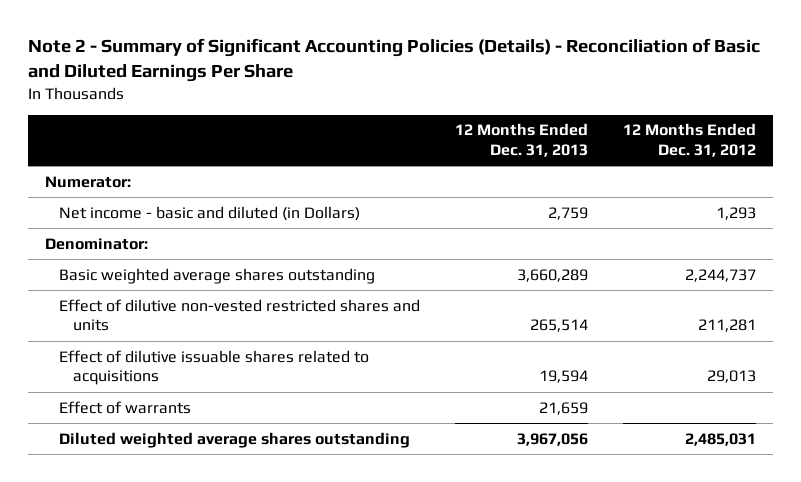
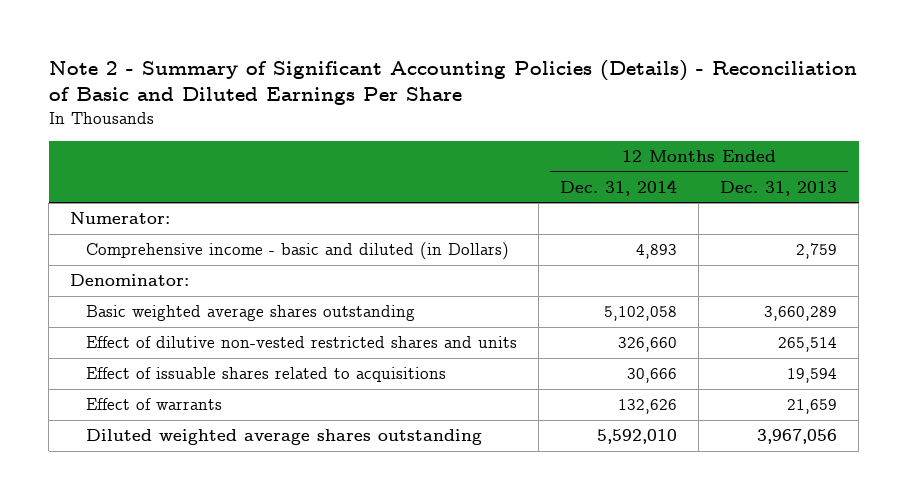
[622,123,756,158] 12 Months Ended Dec. 31, 2012 -> none
none -> [560,179,678,196] Dec. 31, 2014
[59,205,361,221] Net income - basic and diluted (in Dollars) -> [86,242,510,261] Comprehensive income - basic and diluted (in Dollars)
[59,349,370,386] Effect of dilutive issuable shares related to acquisitions -> [86,367,447,383] Effect of issuable shares related to acquisitions

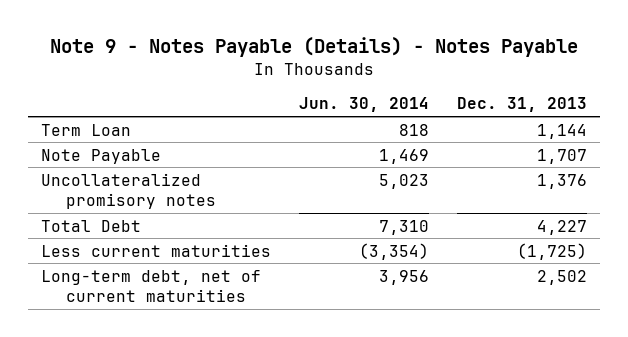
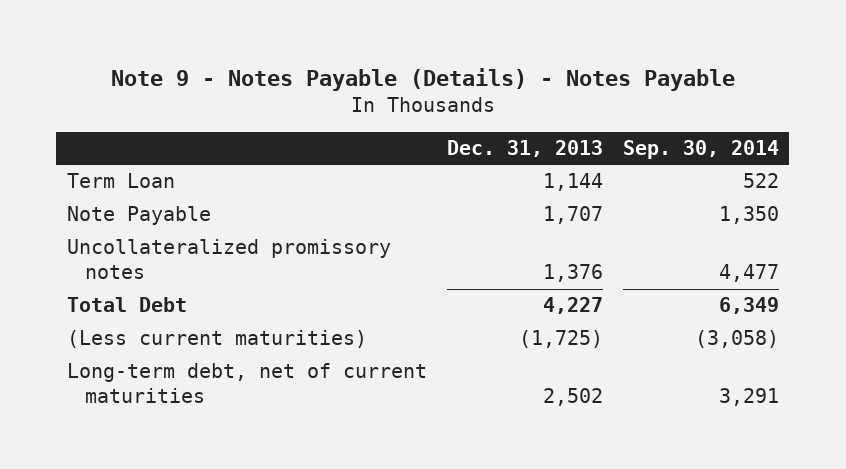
[299,97,430,113] Jun. 30, 2014 -> none
none -> [623,140,780,160] Sep. 30, 2014
[41,172,217,210] Uncollateralized promisory notes -> [66,239,391,280] Uncollateralized promissory notes
[41,243,272,257] Less current maturities -> [66,330,367,349] (Less current maturities)

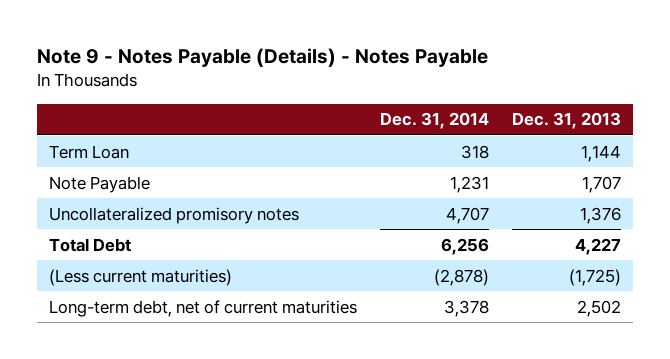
[623,140,780,160] Sep. 30, 2014 -> none
none -> [380,112,490,130] Dec. 31, 2014
[66,239,391,280] Uncollateralized promissory notes -> [48,206,299,224] Uncollateralized promisory notes

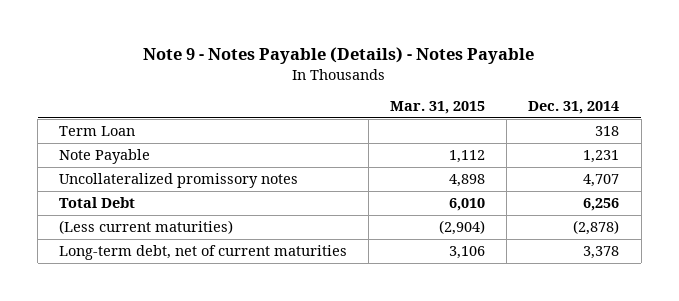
[512,112,622,130] Dec. 31, 2013 -> none
none -> [390,101,486,115] Mar. 31, 2015
[48,206,299,224] Uncollateralized promisory notes -> [59,172,299,188] Uncollateralized promissory notes

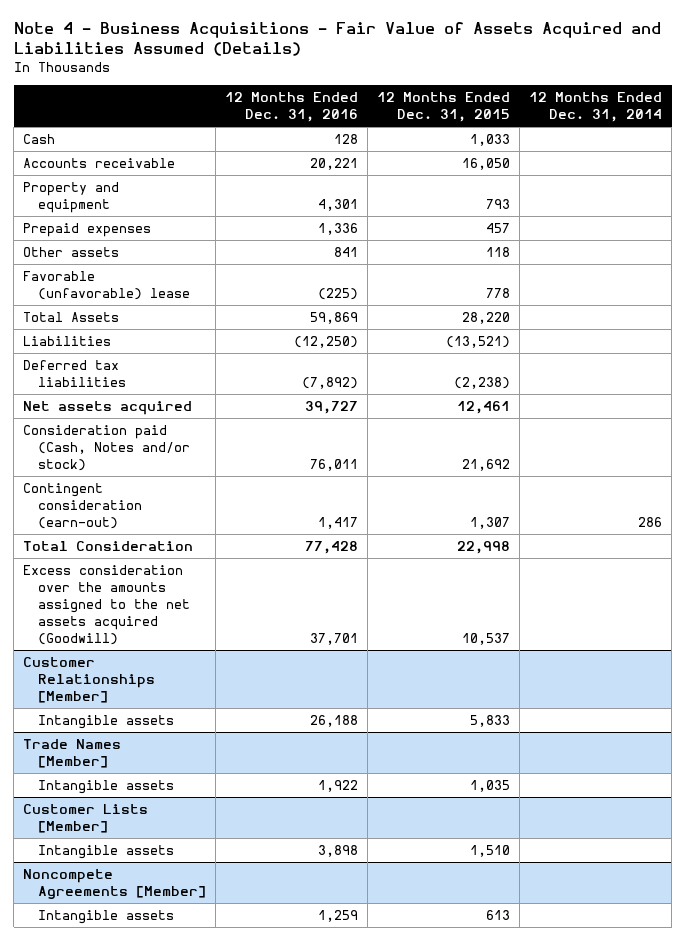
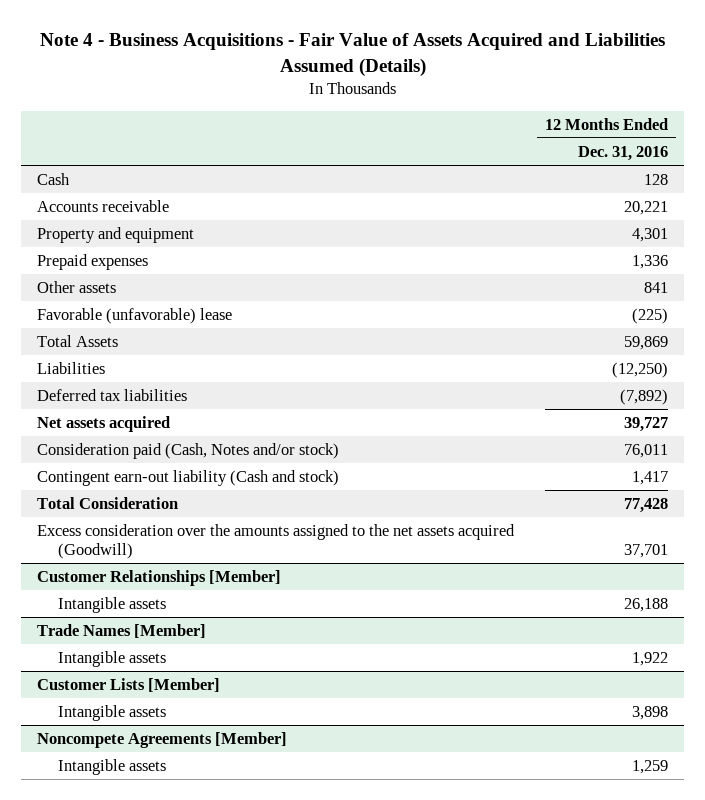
[377,92,511,123] 12 Months Ended Dec. 31, 2015 -> none
[529,92,663,123] 12 Months Ended Dec. 31, 2014 -> none
[23,483,143,530] Contingent consideration (earn-out) -> [36,469,339,486] Contingent earn-out liability (Cash and stock)

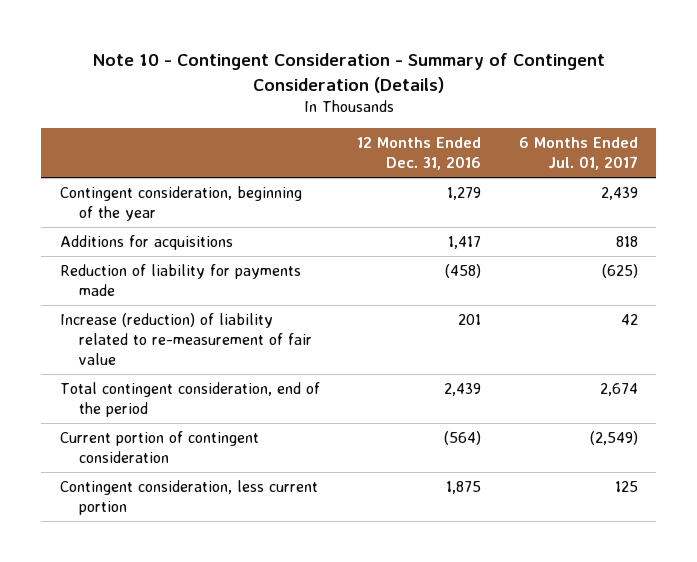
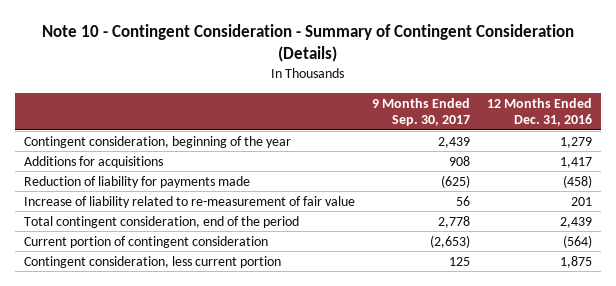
[518,137,638,171] 6 Months Ended Jul. 01, 2017 -> none
none -> [371,97,470,127] 9 Months Ended Sep. 30, 2017
[59,313,312,365] Increase (reduction) of liability related to re-measurement of fair value -> [23,195,355,208] Increase of liability related to re-measurement of fair value

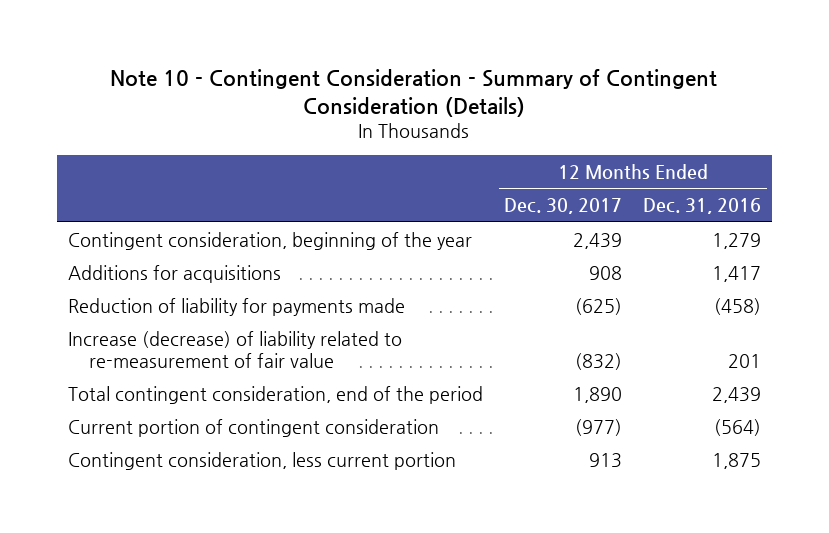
[371,97,470,127] 9 Months Ended Sep. 30, 2017 -> none
none -> [503,198,622,215] Dec. 30, 2017
[23,195,355,208] Increase of liability related to re-measurement of fair value -> [67,330,402,368] Increase (decrease) of liability related to re-measurement of fair value

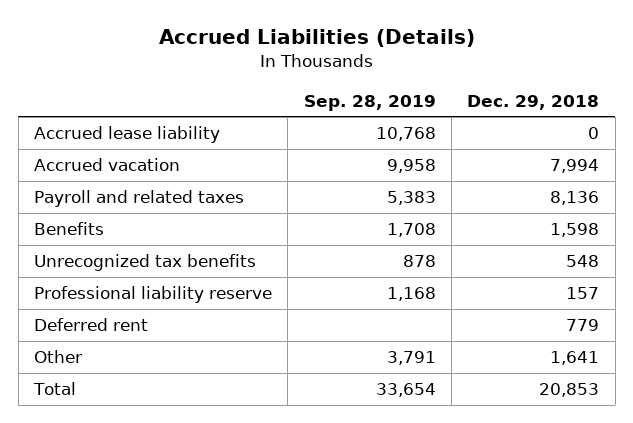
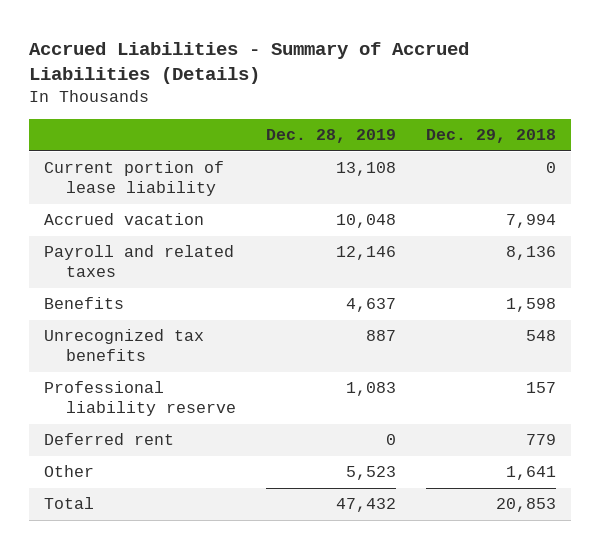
[158,29,475,48] Accrued Liabilities (Details) -> [29,41,470,85] Accrued Liabilities - Summary of Accrued Liabilities (Details)
[303,94,436,111] Sep. 28, 2019 -> none
none -> [266,129,397,144] Dec. 28, 2019
[33,126,220,144] Accrued lease liability -> [44,161,225,196] Current portion of lease liability

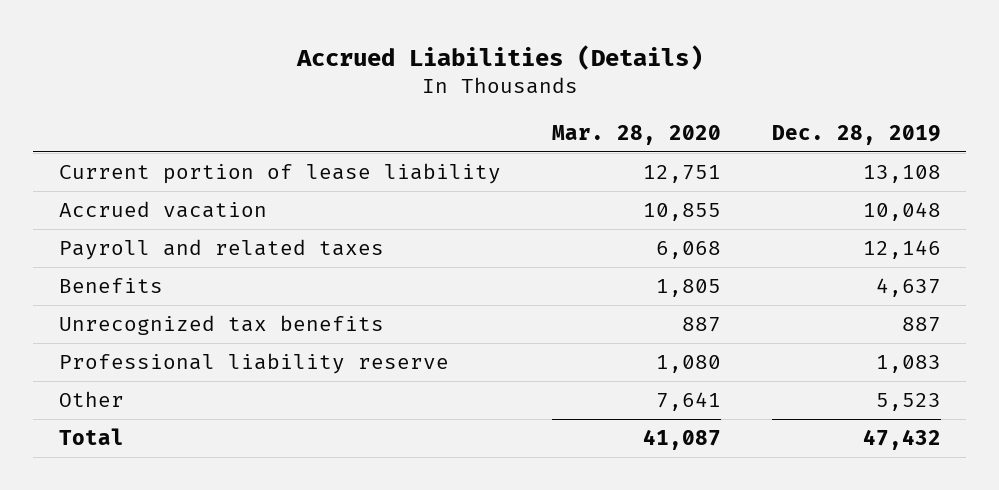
[29,41,470,85] Accrued Liabilities - Summary of Accrued Liabilities (Details) -> [295,44,703,70] Accrued Liabilities (Details)
[426,129,557,144] Dec. 29, 2018 -> none
none -> [551,125,721,146] Mar. 28, 2020
[44,433,175,446] Deferred rent -> none

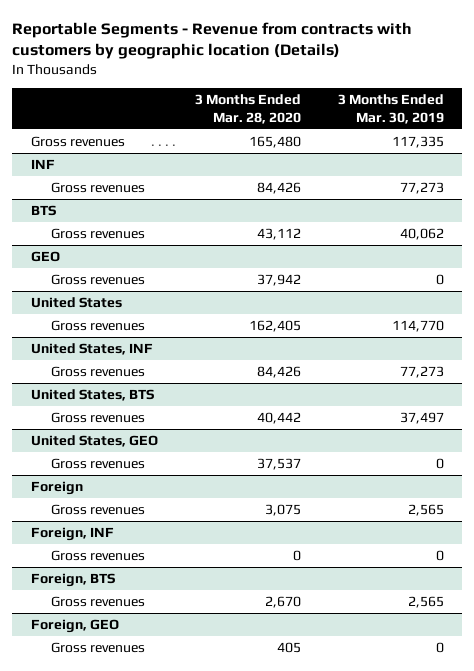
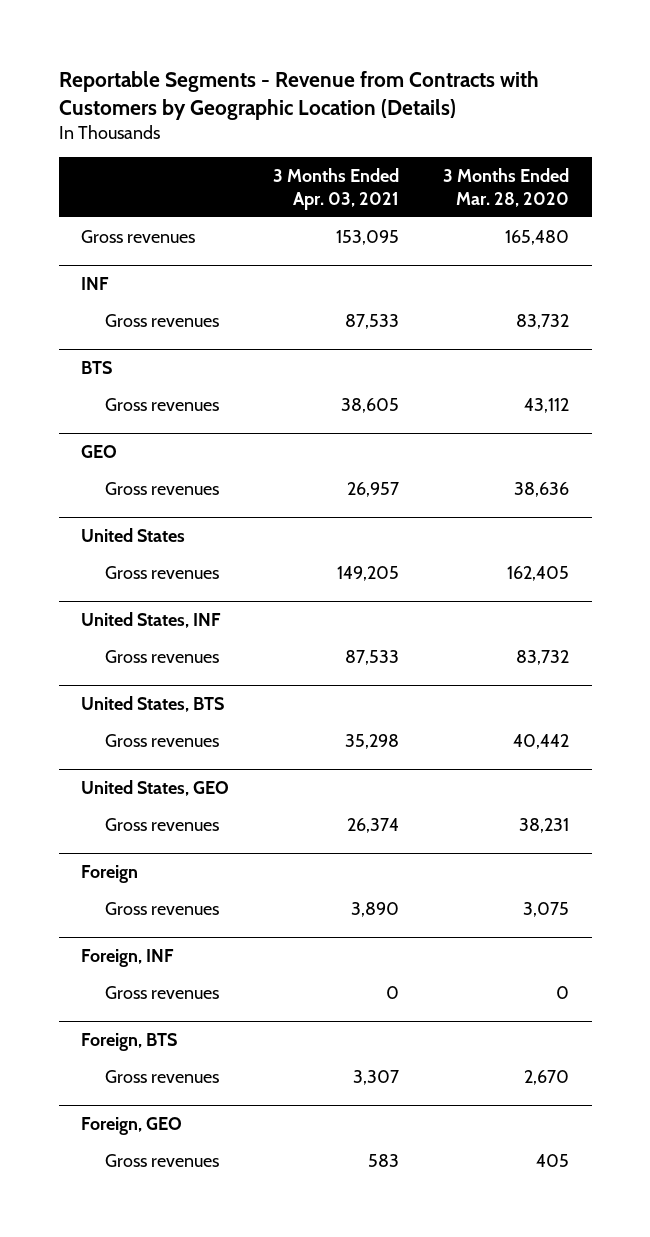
[12,21,413,60] Reportable Segments - Revenue from contracts with customers by geographic location (Details) -> [58,70,539,120] Reportable Segments - Revenue from Contracts with Customers by Geographic Location (Details)
[337,93,444,124] 3 Months Ended Mar. 30, 2019 -> none
none -> [273,167,400,210] 3 Months Ended Apr. 03, 2021
[256,182,301,195] 84,426 -> [516,313,570,329] 83,732
[256,274,301,287] 37,942 -> [514,481,570,497] 38,636
[256,366,301,379] 84,426 -> [516,649,570,665] 83,732
[256,458,301,471] 37,537 -> [519,817,570,833] 38,231

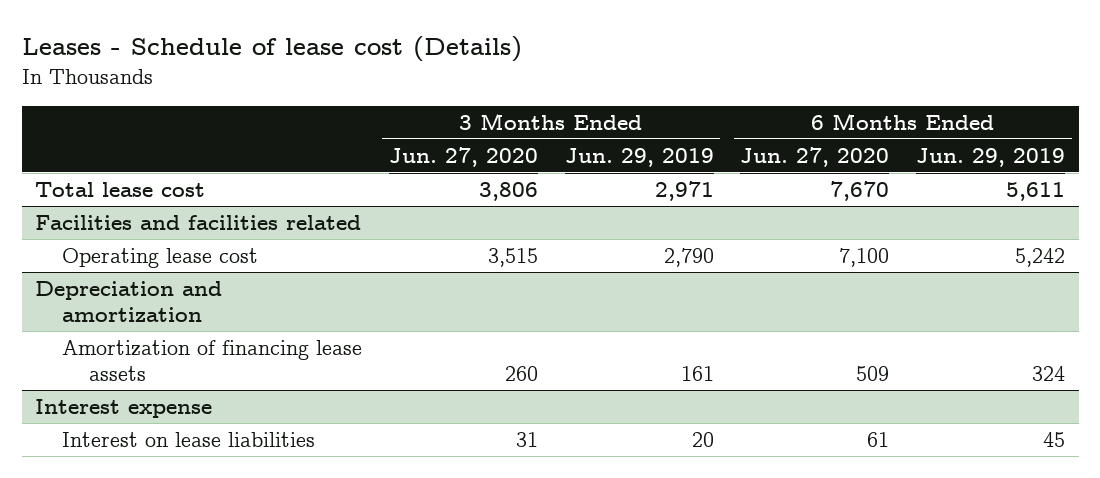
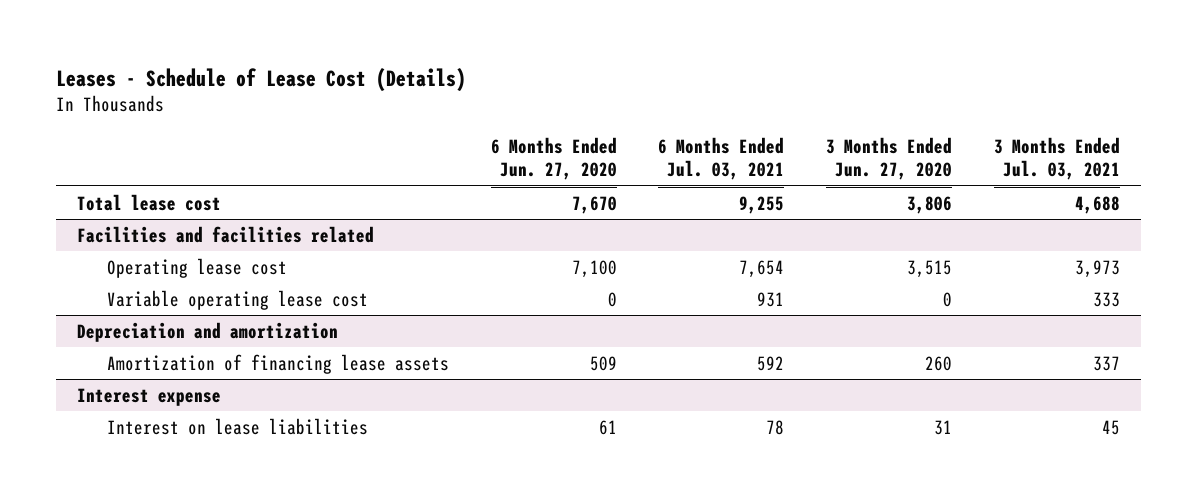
[21,36,522,63] Leases - Schedule of lease cost (Details) -> [56,67,467,92] Leases - Schedule of Lease Cost (Details)
[564,147,714,167] Jun. 29, 2019 -> none
[916,147,1066,167] Jun. 29, 2019 -> none
none -> [658,137,785,181] 6 Months Ended Jul. 03, 2021
none -> [994,137,1121,181] 3 Months Ended Jul. 03, 2021
none -> [106,289,368,310] Variable operating lease cost

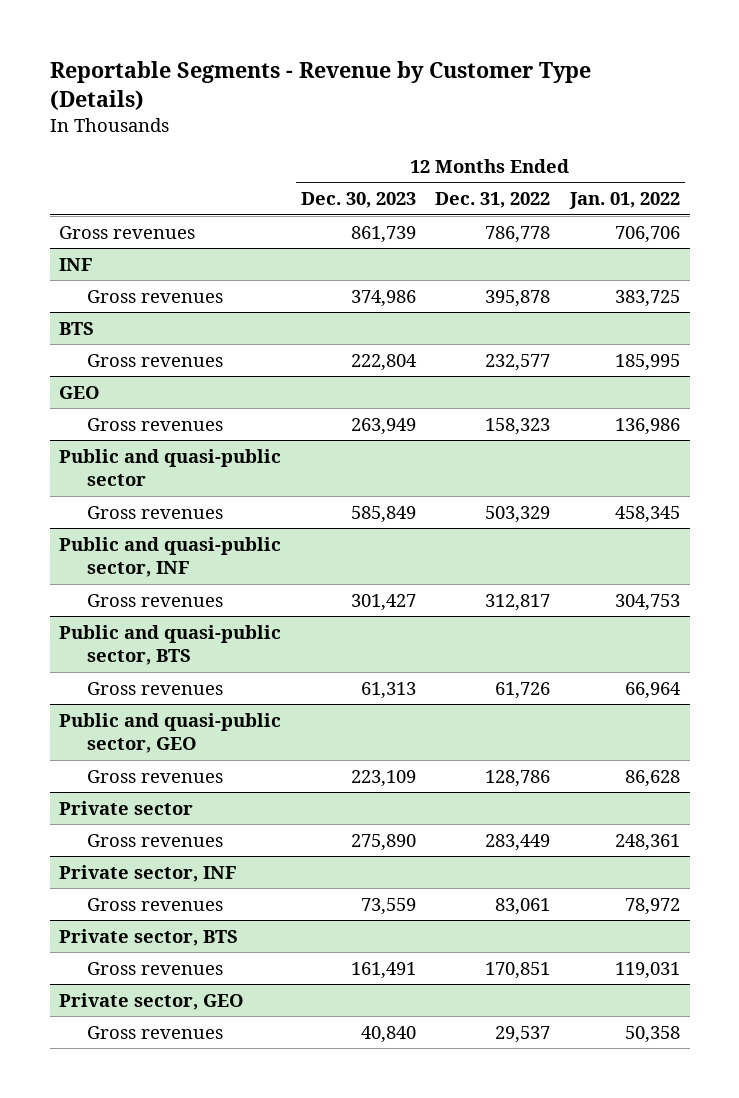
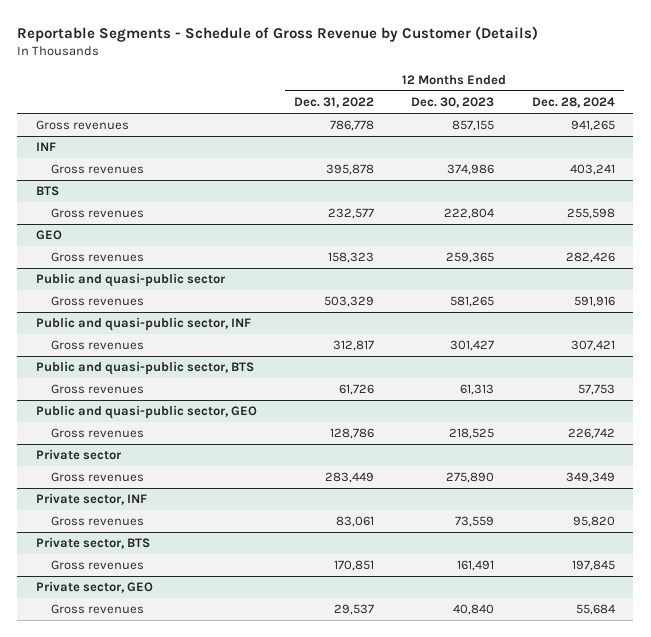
[49,61,591,111] Reportable Segments - Revenue by Customer Type (Details) -> [17,25,539,42] Reportable Segments - Schedule of Gross Revenue by Customer (Details)
[568,192,680,210] Jan. 01, 2022 -> none
none -> [531,97,615,109] Dec. 28, 2024
[350,225,416,243] 861,739 -> [452,120,495,132] 857,155
[350,417,416,435] 263,949 -> [446,252,495,264] 259,365
[350,505,416,523] 585,849 -> [450,296,495,308] 581,265
[350,769,416,787] 223,109 -> [449,428,495,440] 218,525

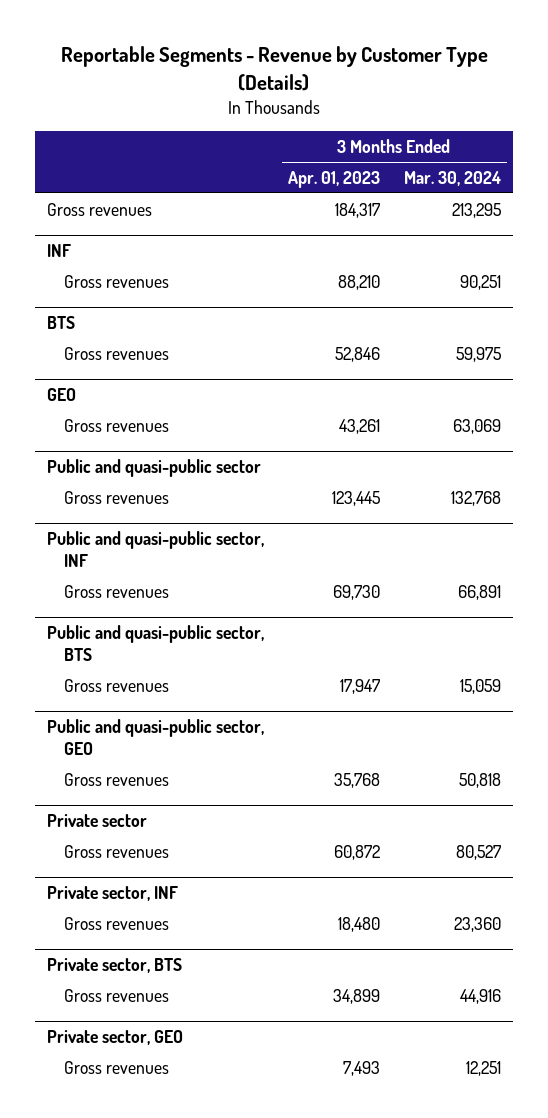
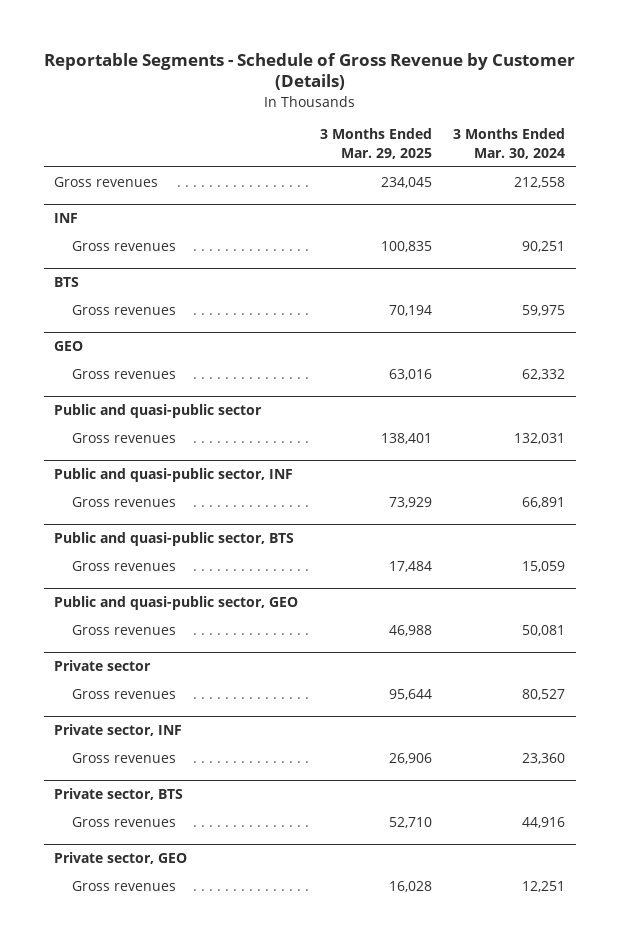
[60,46,488,91] Reportable Segments - Revenue by Customer Type (Details) -> [43,52,575,91] Reportable Segments - Schedule of Gross Revenue by Customer (Details)
[287,170,380,188] Apr. 01, 2023 -> none
none -> [319,128,432,159] 3 Months Ended Mar. 29, 2025
[451,202,501,218] 213,295 -> [513,176,565,188] 212,558
[452,418,501,434] 63,069 -> [521,368,565,380] 62,332
[450,490,501,506] 132,768 -> [513,432,565,444] 132,031
[458,772,501,788] 50,818 -> [521,624,565,636] 50,081

